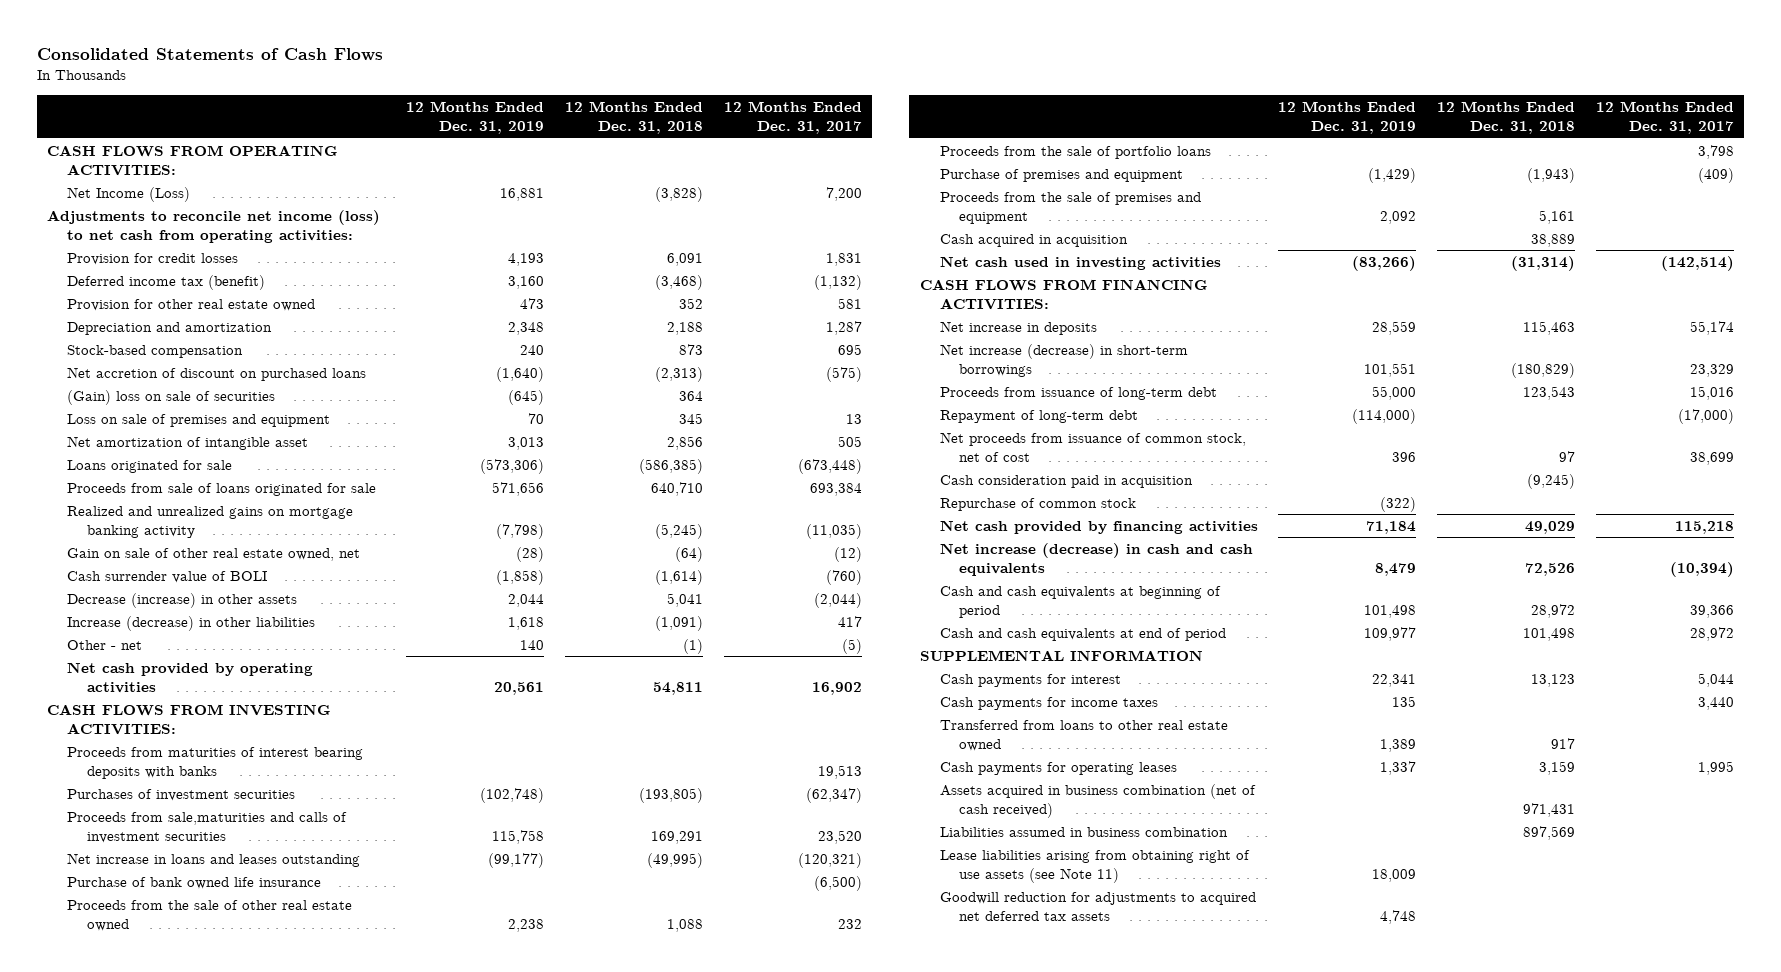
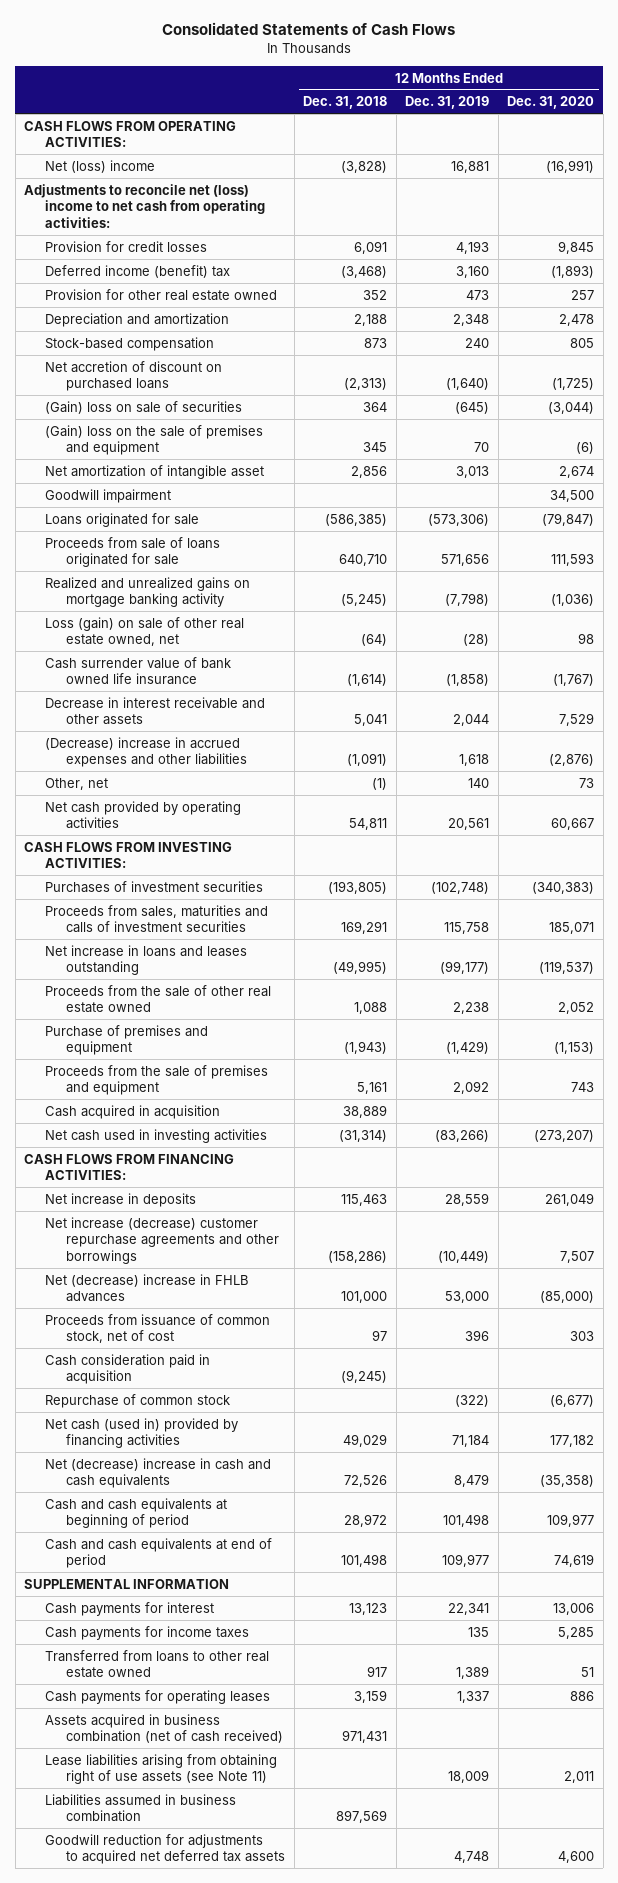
[723,100,862,135] 12 Months Ended Dec. 31, 2017 -> none
none -> [507,96,595,110] Dec. 31, 2020
[67,186,191,202] Net Income (Loss) -> [45,159,156,173] Net (loss) income
[47,209,381,243] Adjustments to reconcile net income (loss) to net cash from operating activities: -> [24,183,266,229] Adjustments to reconcile net (loss) income to net cash from operating activities:
[67,274,266,290] Deferred income tax (benefit) -> [45,264,231,278] Deferred income (benefit) tax
[67,413,331,427] Loss on sale of premises and equipment -> [45,424,264,456] (Gain) loss on the sale of premises and equipment
none -> [45,488,172,503] Goodwill impairment
[67,547,361,561] Gain on sale of other real estate owned, net -> [45,616,245,647] Loss (gain) on sale of other real estate owned, net
[67,570,268,583] Cash surrender value of BOLI -> [45,656,232,686] Cash surrender value of bank owned life insurance
[67,592,298,608] Decrease (increase) in other assets -> [45,696,266,726] Decrease in interest receivable and other assets
[67,615,316,631] Increase (decrease) in other liabilities -> [45,736,247,768] (Decrease) increase in accrued expenses and other liabilities
[67,639,143,650] Other - net -> [45,777,109,790] Other, net
[67,746,364,779] Proceeds from maturities of interest bearing deposits with banks -> none
[67,811,348,843] Proceeds from sale,maturities and calls of investment securities -> [45,904,269,934] Proceeds from sales, maturities and calls of investment securities
[67,876,322,889] Purchase of bank owned life insurance -> none
[939,145,1211,159] Proceeds from the sale of portfolio loans -> none
[939,386,1217,400] Proceeds from issuance of long-term debt -> none
[939,409,1138,423] Repayment of long-term debt -> none
[939,343,1188,377] Net increase (decrease) in short-term borrowings -> [45,1216,279,1265] Net increase (decrease) customer repurchase agreements and other borrowings
[1364,362,1417,377] 101,551 -> [438,1250,490,1264] (10,449)
[1511,362,1576,378] (180,829) -> [328,1251,388,1264] (158,286)
none -> [45,1273,250,1303] Net (decrease) increase in FHLB advances
[939,431,1246,462] Net proceeds from issuance of common stock, net of cost -> [45,1313,271,1344] Proceeds from issuance of common stock, net of cost
[939,519,1258,534] Net cash provided by financing activities -> [45,1417,239,1449] Net cash (used in) provided by financing activities
[939,542,1253,576] Net increase (decrease) in cash and cash equivalents -> [45,1457,272,1489] Net (decrease) increase in cash and cash equivalents
[939,826,1228,837] Liabilities assumed in business combination -> [45,1793,237,1823] Liabilities assumed in business combination

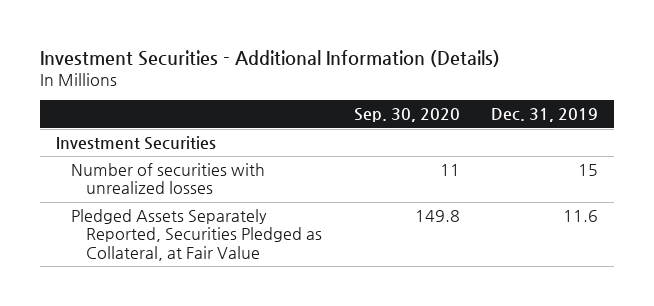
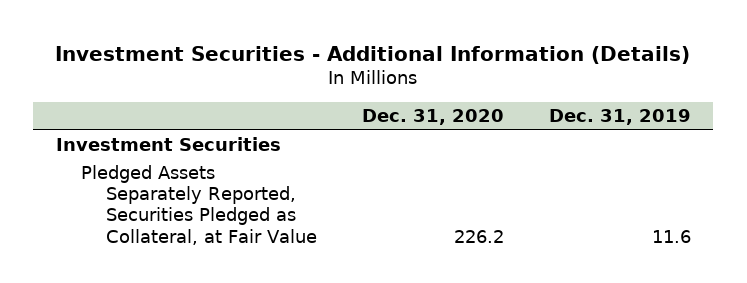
[353,108,460,123] Sep. 30, 2020 -> none
none -> [361,109,504,126] Dec. 31, 2020
[71,163,266,195] Number of securities with unrealized losses -> none

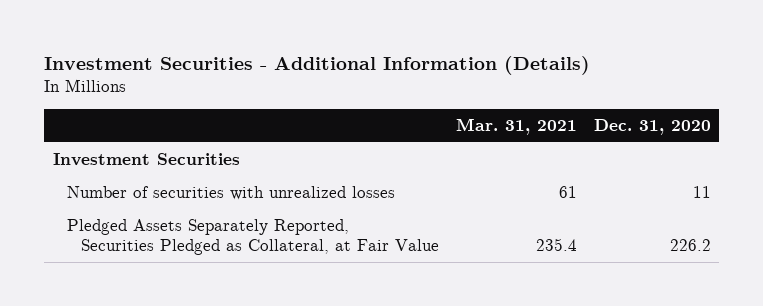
[548,109,691,126] Dec. 31, 2019 -> none
none -> [455,118,577,136] Mar. 31, 2021
none -> [66,186,395,201] Number of securities with unrealized losses

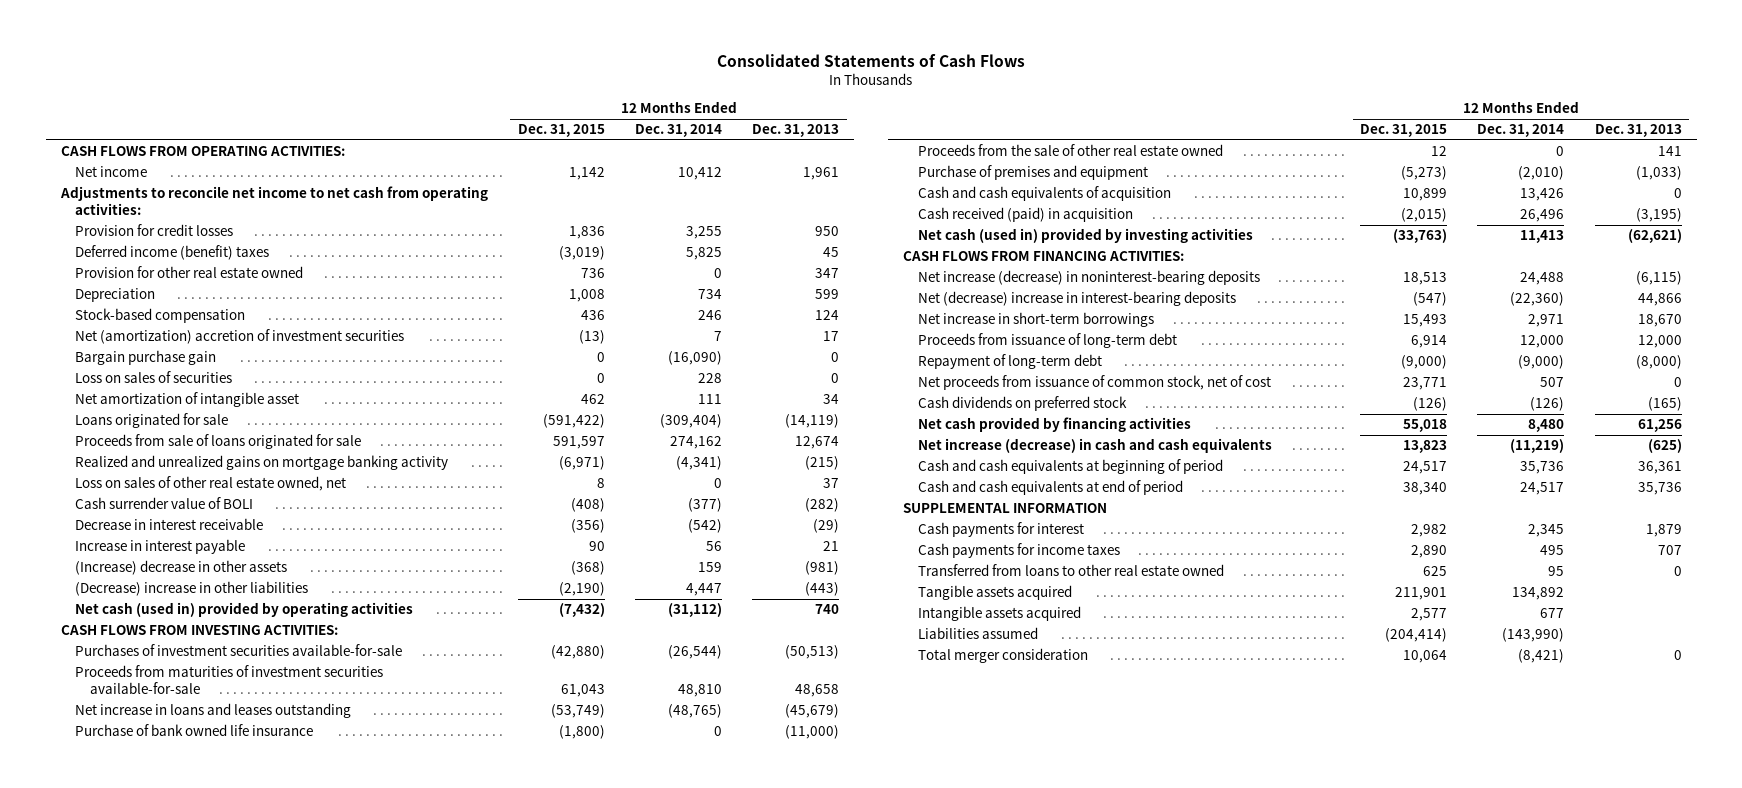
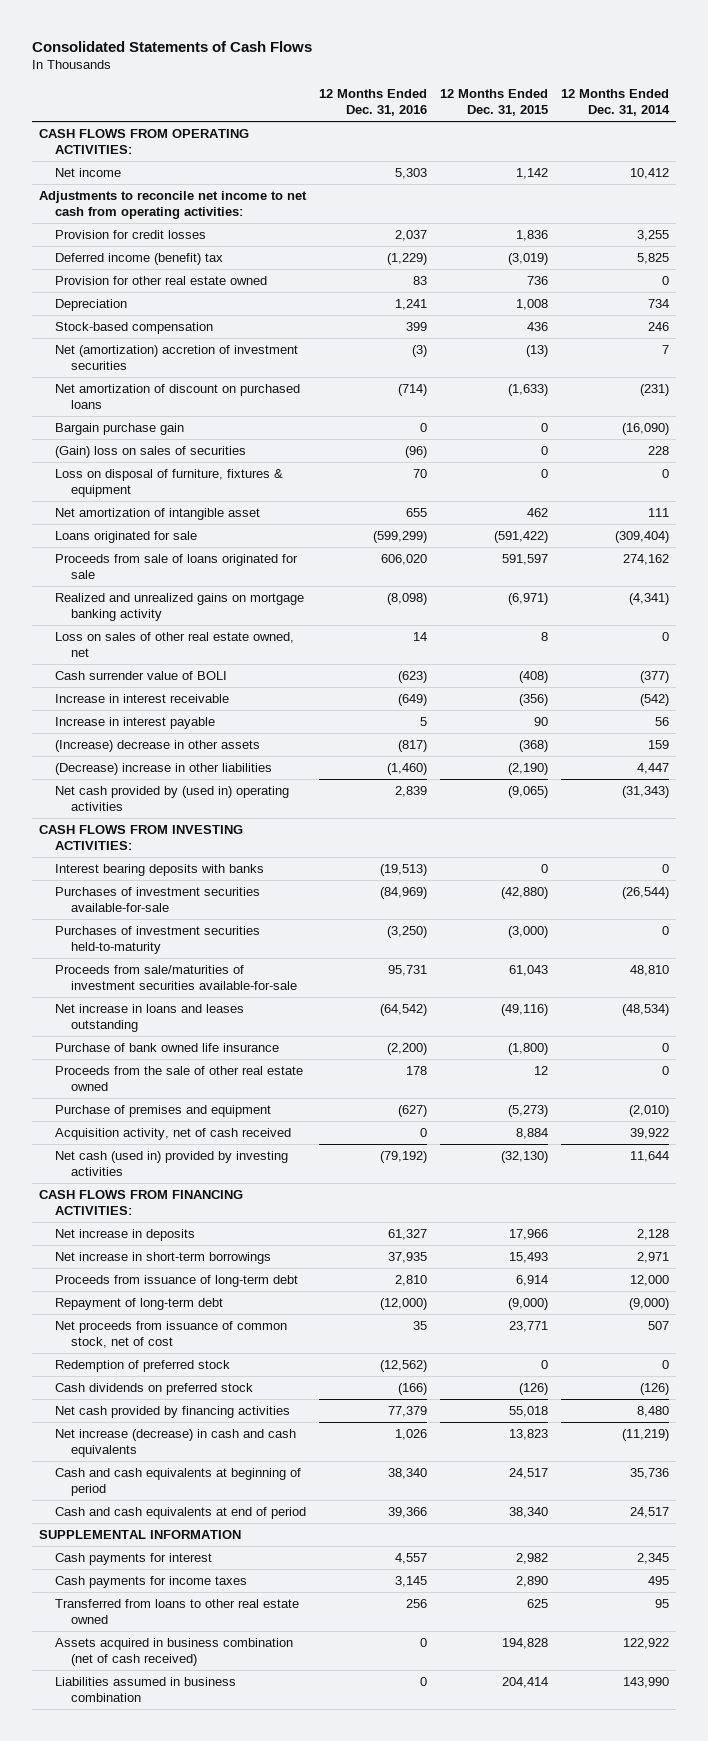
[752,124,840,138] Dec. 31, 2013 -> none
none -> [319,88,428,117] 12 Months Ended Dec. 31, 2016
[75,245,270,261] Deferred income (benefit) taxes -> [54,252,223,265] Deferred income (benefit) tax
none -> [54,383,300,409] Net amortization of discount on purchased loans
[75,371,233,384] Loss on sales of securities -> [54,445,246,458] (Gain) loss on sales of securities
none -> [54,468,283,497] Loss on disposal of furniture, fixtures & equipment
[75,518,264,531] Decrease in interest receivable -> [54,693,229,703] Increase in interest receivable
[75,602,414,618] Net cash (used in) provided by operating activities -> [54,785,289,811] Net cash provided by (used in) operating activities
[558,603,605,618] (7,432) -> [508,785,549,798] (9,065)
[668,603,723,618] (31,112) -> [622,785,670,798] (31,343)
none -> [54,863,264,876] Interest bearing deposits with banks
none -> [54,925,260,954] Purchases of investment securities held-to-maturity
[75,665,384,695] Proceeds from maturities of investment securities available-for-sale -> [54,964,298,990] Proceeds from sale/maturities of investment securities available-for-sale
[550,704,605,719] (53,749) -> [501,1003,549,1016] (49,116)
[668,704,723,719] (48,765) -> [622,1003,670,1016] (48,534)
[917,186,1171,202] Cash and cash equivalents of acquisition -> none
[917,207,1133,223] Cash received (paid) in acquisition -> [54,1127,291,1140] Acquisition activity, net of cash received
[1401,208,1448,223] (2,015) -> [516,1127,549,1139] 8,884
[1520,209,1565,223] 26,496 -> [630,1127,670,1139] 39,922
[1393,229,1448,244] (33,763) -> [501,1150,549,1163] (32,130)
[1520,230,1565,244] 11,413 -> [630,1150,670,1162] 11,644
[917,291,1236,307] Net (decrease) increase in interest-bearing deposits -> none
[917,270,1260,286] Net increase (decrease) in noninterest-bearing deposits -> [54,1228,195,1241] Net increase in deposits
[1403,272,1448,286] 18,513 -> [509,1228,549,1240] 17,966
[1520,272,1565,286] 24,488 -> [637,1228,670,1240] 2,128
none -> [54,1359,230,1372] Redemption of preferred stock
[917,585,1072,601] Tangible assets acquired -> none
[917,606,1081,622] Intangible assets acquired -> none
[917,627,1038,640] Liabilities assumed -> none
[917,648,1088,664] Total merger consideration -> none
none -> [54,1637,293,1666] Assets acquired in business combination (net of cash received)
none -> [54,1676,236,1702] Liabilities assumed in business combination

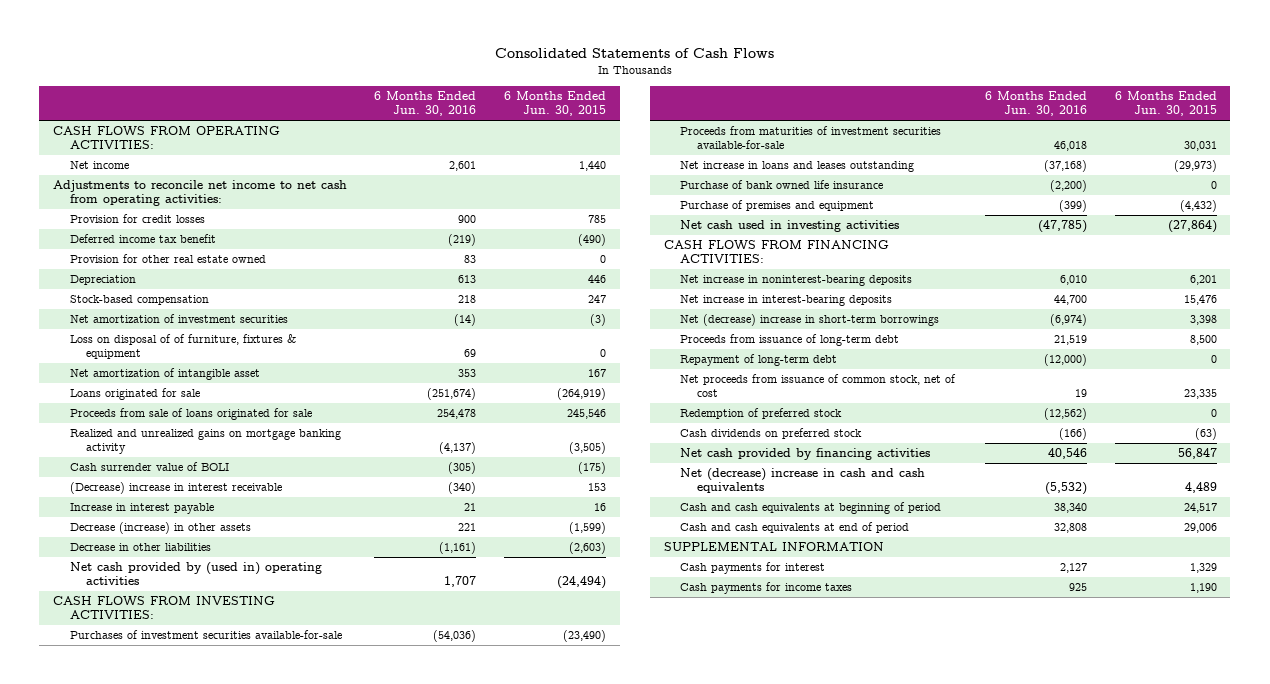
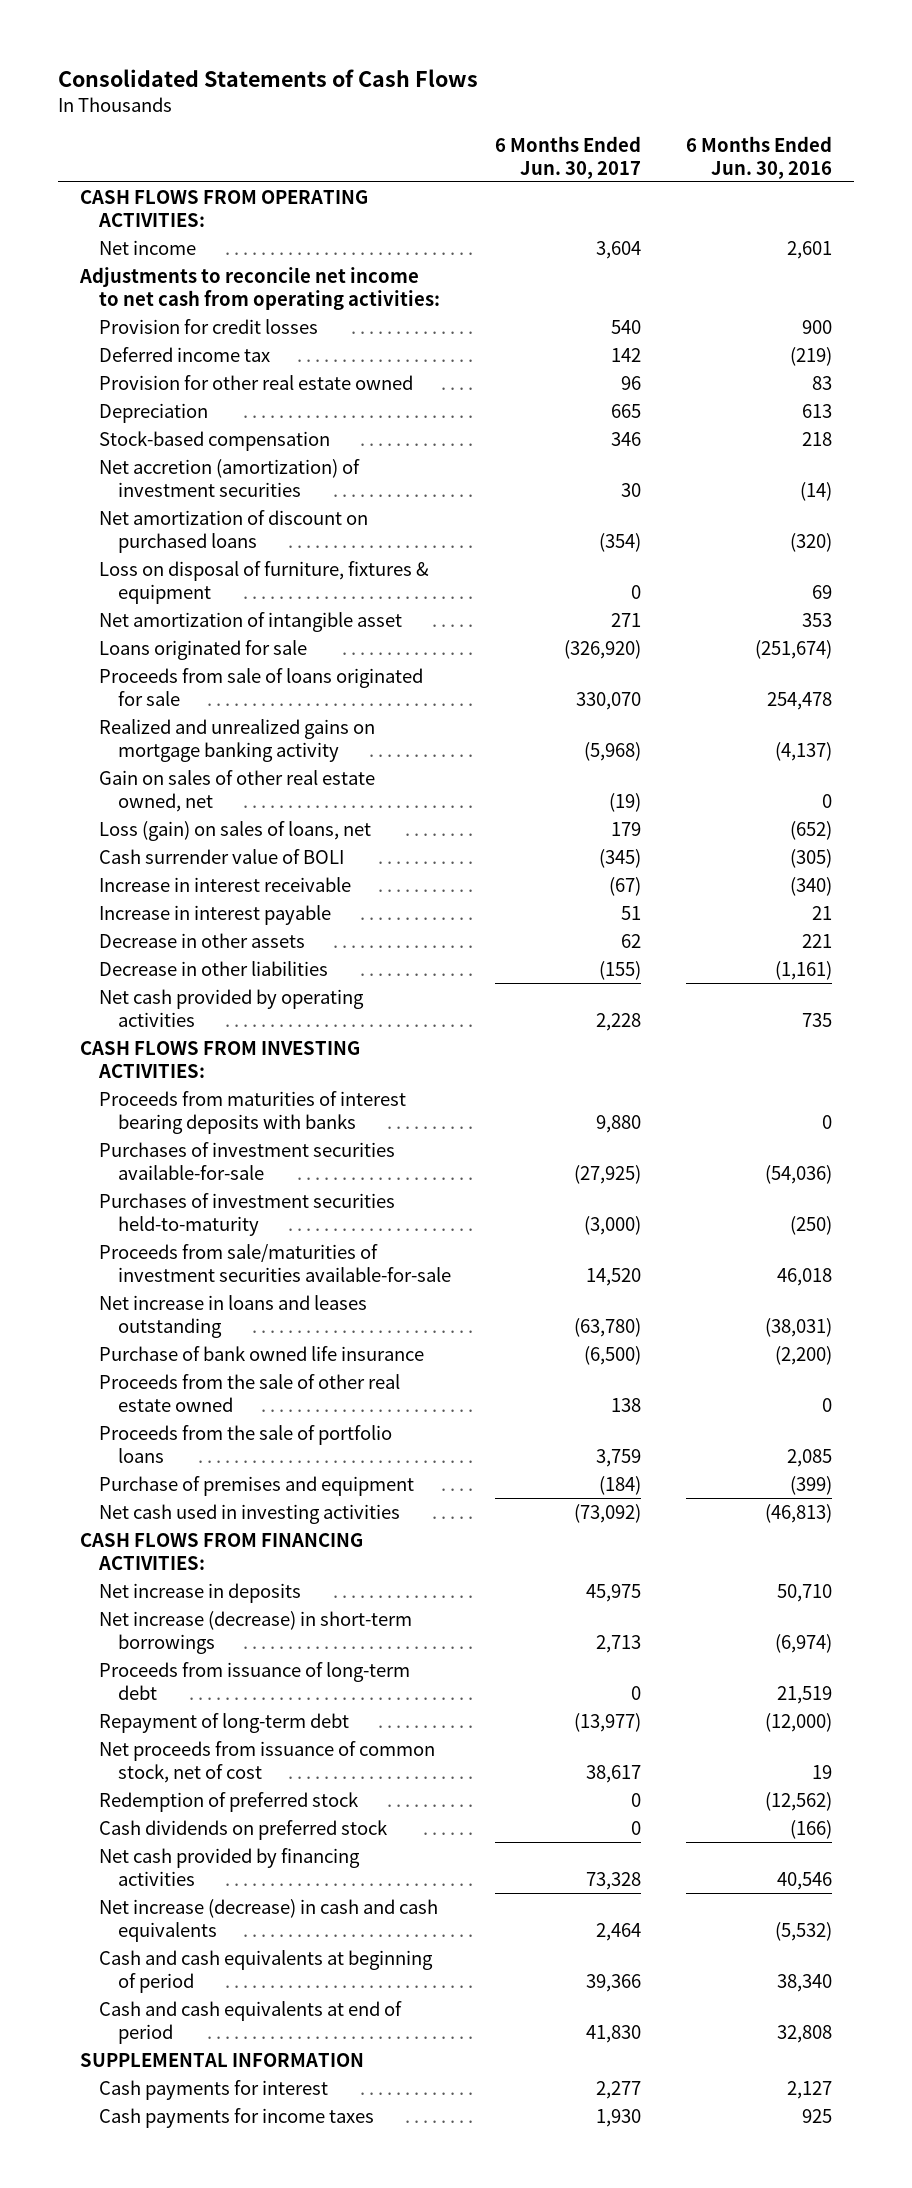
[503,91,606,117] 6 Months Ended Jun. 30, 2015 -> none
none -> [495,135,642,179] 6 Months Ended Jun. 30, 2017
[69,234,216,244] Deferred income tax benefit -> [99,346,271,362] Deferred income tax
[69,314,288,324] Net amortization of investment securities -> [99,458,361,497] Net accretion (amortization) of investment securities
none -> [99,509,369,553] Net amortization of discount on purchased loans
[69,334,296,360] Loss on disposal of of furniture, fixtures & equipment -> [99,560,430,604] Loss on disposal of furniture, fixtures & equipment
none -> [99,769,376,812] Gain on sales of other real estate owned, net
none -> [99,820,372,841] Loss (gain) on sales of loans, net
[69,482,282,495] (Decrease) increase in interest receivable -> [99,876,352,892] Increase in interest receivable
[69,522,251,535] Decrease (increase) in other assets -> [99,932,306,948] Decrease in other assets
[69,562,322,586] Net cash provided by (used in) operating activities -> [99,988,365,1027] Net cash provided by operating activities
[444,576,477,588] 1,707 -> [801,1012,832,1027] 735
none -> [99,1090,407,1134] Proceeds from maturities of interest bearing deposits with banks
none -> [99,1192,396,1236] Purchases of investment securities held-to-maturity
[680,126,942,150] Proceeds from maturities of investment securities available-for-sale -> [99,1243,451,1282] Proceeds from sale/maturities of investment securities available-for-sale
[1044,160,1088,173] (37,168) -> [764,1317,832,1337] (38,031)
none -> [99,1373,401,1412] Proceeds from the sale of other real estate owned
none -> [99,1424,393,1463] Proceeds from the sale of portfolio loans
[1038,220,1088,234] (47,785) -> [764,1503,832,1523] (46,813)
[680,295,893,307] Net increase in interest-bearing deposits -> none
[680,275,913,287] Net increase in noninterest-bearing deposits -> [99,1582,302,1603] Net increase in deposits
[1060,275,1088,286] 6,010 -> [776,1583,832,1602] 50,710
[680,314,940,327] Net (decrease) increase in short-term borrowings -> [99,1610,413,1654] Net increase (decrease) in short-term borrowings
[680,468,926,494] Net (decrease) increase in cash and cash equivalents -> [99,1898,439,1942] Net increase (decrease) in cash and cash equivalents

